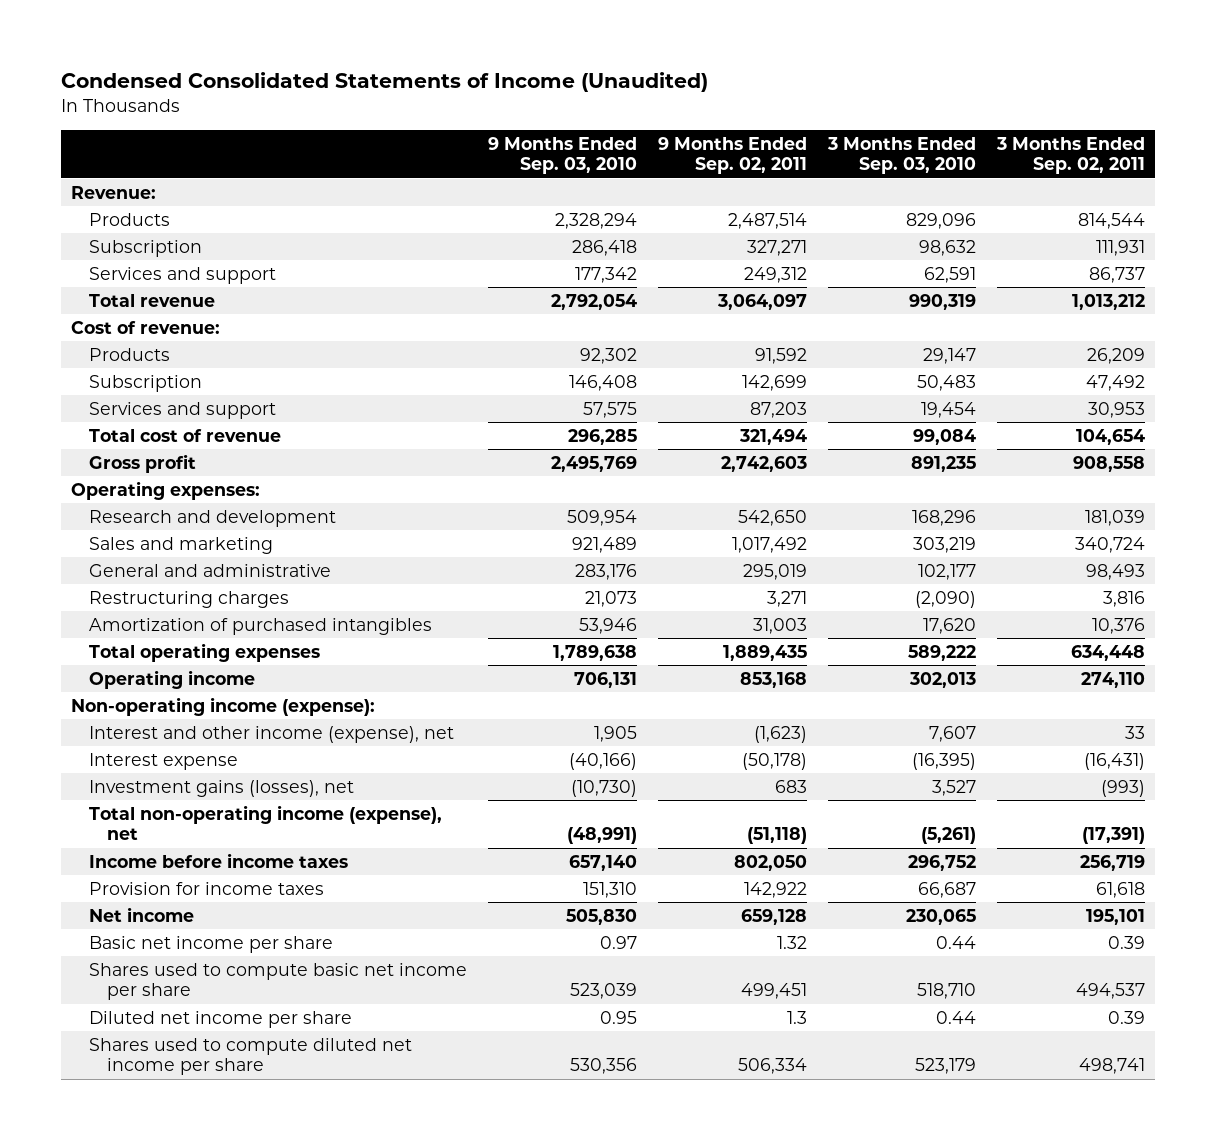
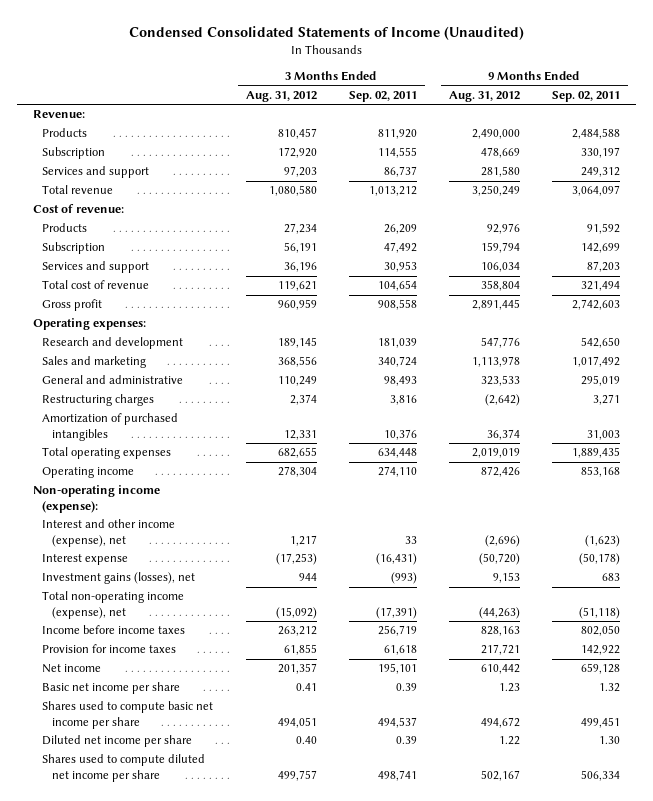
[488,136,638,175] 9 Months Ended Sep. 03, 2010 -> none
[826,136,976,175] 3 Months Ended Sep. 03, 2010 -> none
none -> [245,90,317,102] Aug. 31, 2012
none -> [448,90,520,102] Aug. 31, 2012
[727,212,807,229] 2,487,514 -> [572,128,621,140] 2,484,588
[1077,212,1145,229] 814,544 -> [377,129,417,140] 811,920
[746,239,807,256] 327,271 -> [581,147,621,159] 330,197
[1095,239,1145,256] 111,931 -> [377,147,417,159] 114,555
[786,1010,807,1024] 1.3 -> [599,736,621,745] 1.30

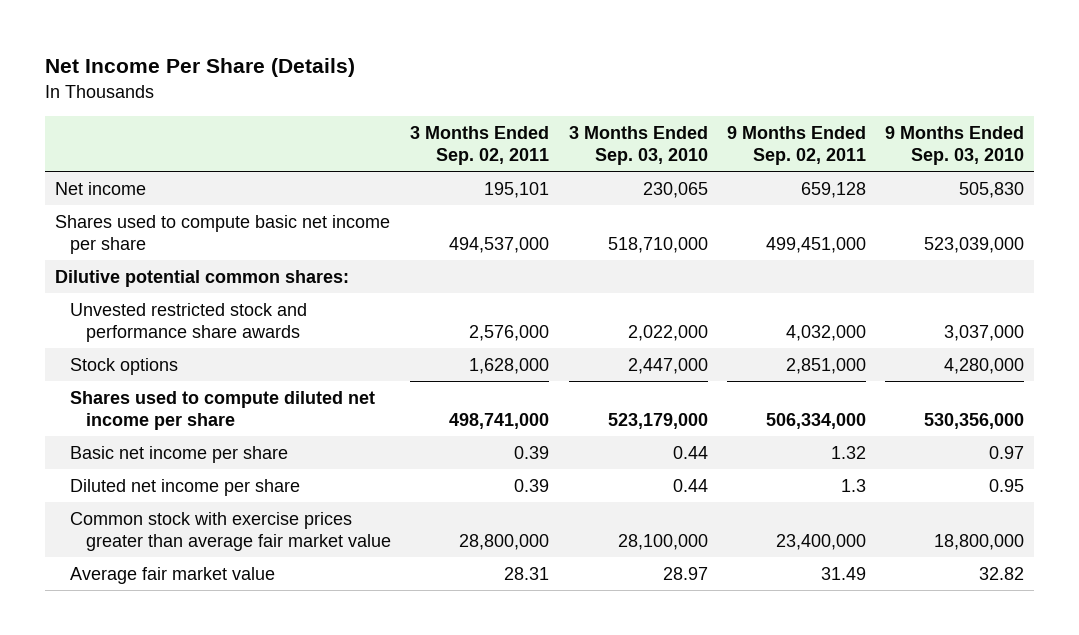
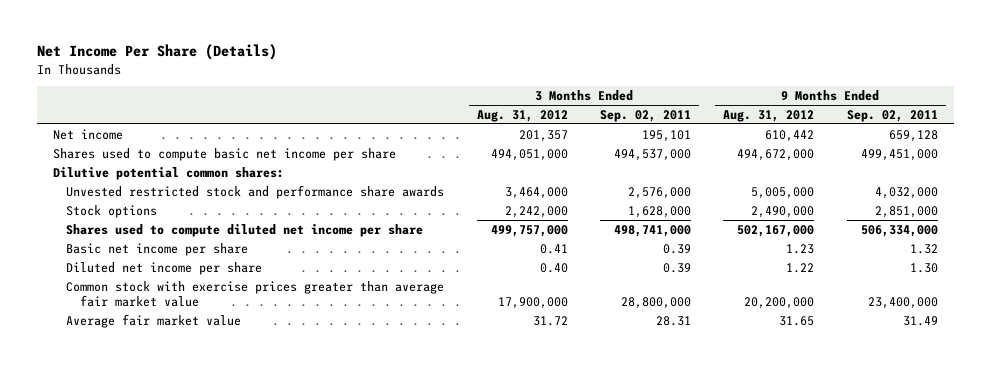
[568,125,708,166] 3 Months Ended Sep. 03, 2010 -> none
[885,125,1025,166] 9 Months Ended Sep. 03, 2010 -> none
none -> [476,109,568,122] Aug. 31, 2012
none -> [723,109,815,122] Aug. 31, 2012
[841,478,867,492] 1.3 -> [909,262,938,273] 1.30

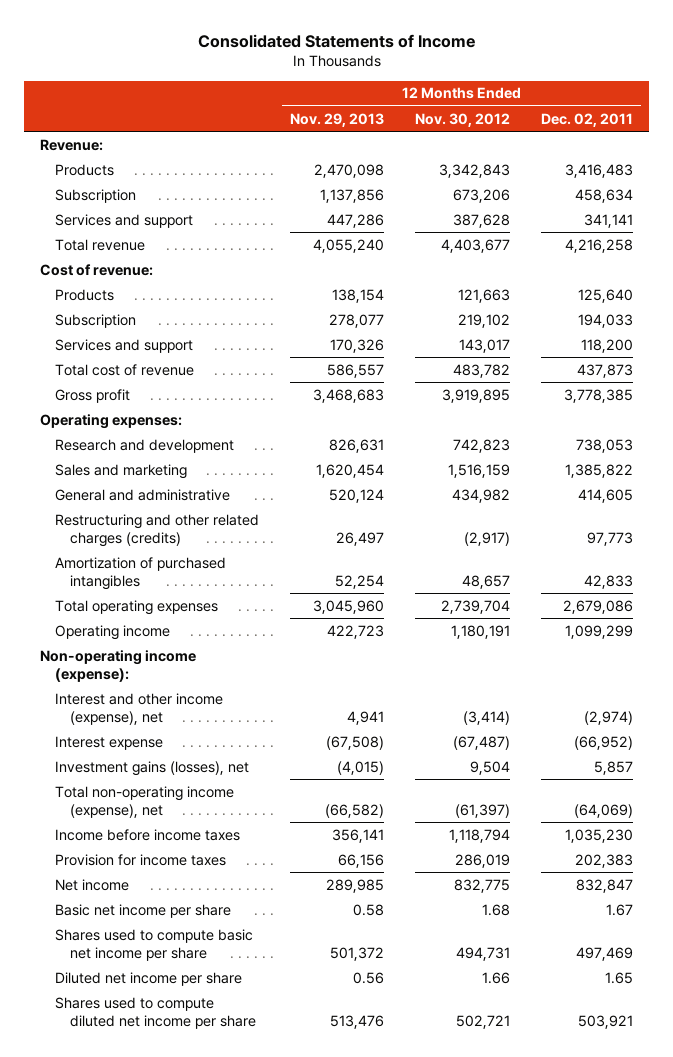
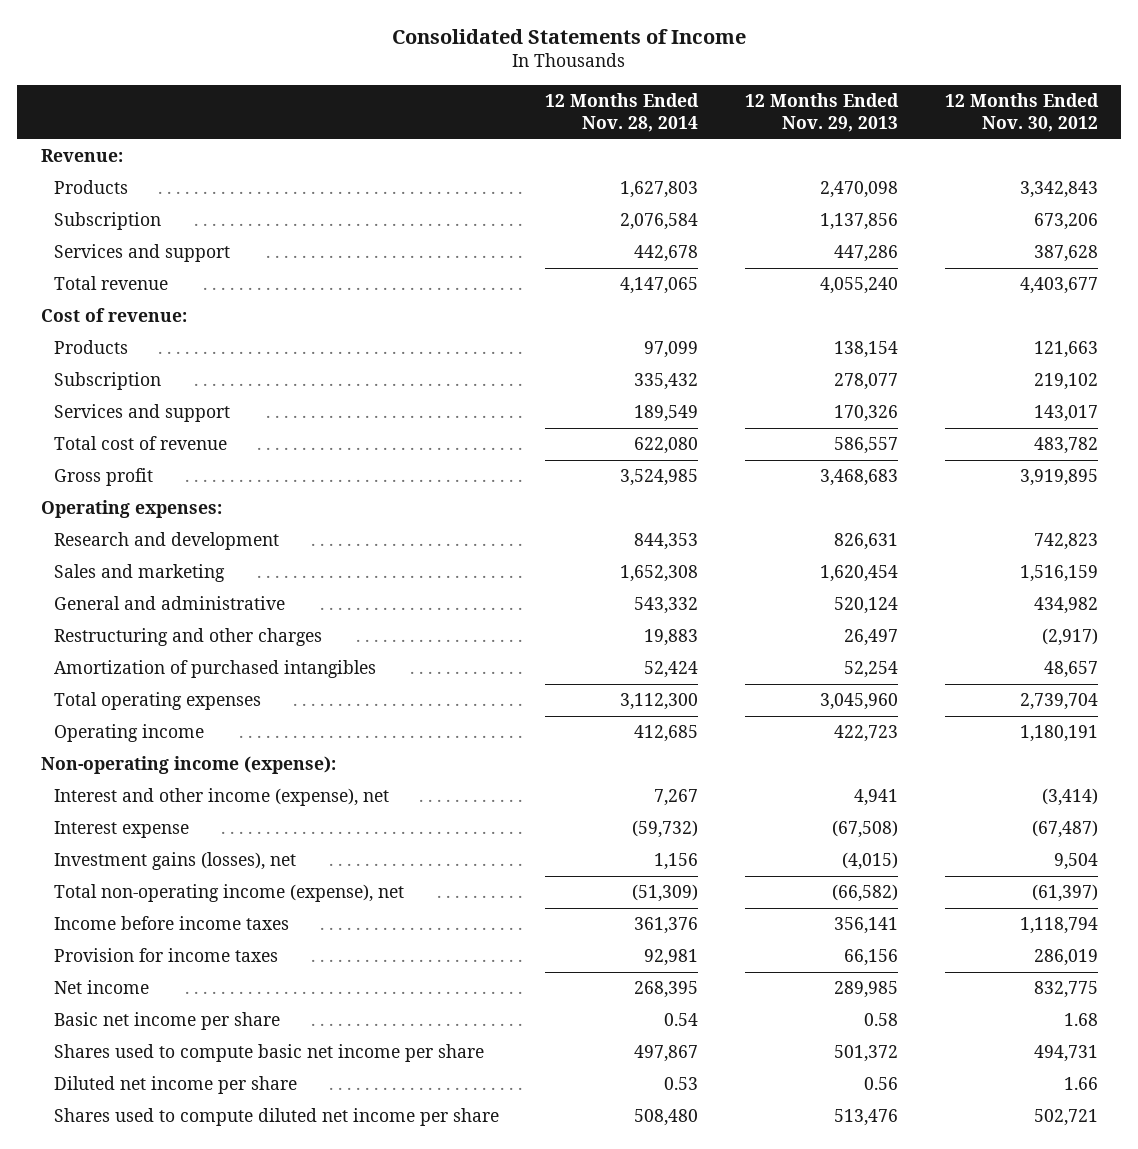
[541,112,634,127] Dec. 02, 2011 -> none
none -> [545,92,700,133] 12 Months Ended Nov. 28, 2014
[54,513,259,547] Restructuring and other related charges (credits) -> [53,628,322,647] Restructuring and other charges

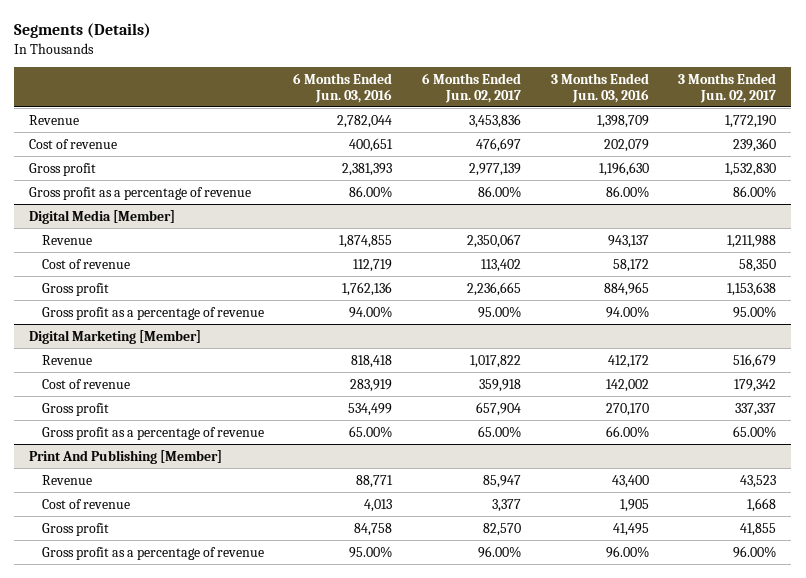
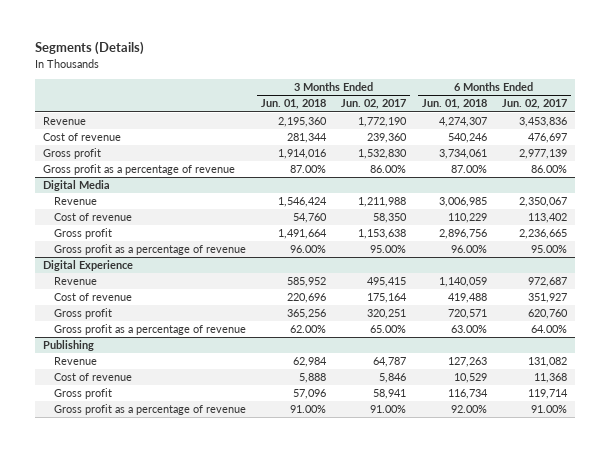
[293,72,393,103] 6 Months Ended Jun. 03, 2016 -> none
[550,72,649,103] 3 Months Ended Jun. 03, 2016 -> none
none -> [260,99,326,110] Jun. 01, 2018
none -> [421,99,487,110] Jun. 01, 2018
[29,209,176,224] Digital Media [Member] -> [42,180,110,192] Digital Media
[29,329,202,344] Digital Marketing [Member] -> none
[29,449,223,464] Print And Publishing [Member] -> none
none -> [42,260,133,272] Digital Experience
[470,354,522,368] 1,017,822 -> [528,277,568,288] 972,687
[733,353,777,368] 516,679 -> [367,277,407,288] 495,415
[479,378,522,392] 359,918 -> [528,293,568,304] 351,927
[734,378,777,392] 179,342 -> [367,293,408,304] 175,164
[476,401,522,416] 657,904 -> [528,309,569,320] 620,760
[735,402,777,416] 337,337 -> [367,309,407,320] 320,251
[478,425,522,438] 65.00% -> [531,325,568,334] 64.00%
none -> [42,340,94,352] Publishing
[483,474,522,488] 85,947 -> [528,357,568,368] 131,082
[740,474,777,488] 43,523 -> [373,357,407,368] 64,787
[492,498,522,512] 3,377 -> [534,373,568,384] 11,368
[747,497,777,512] 1,668 -> [379,373,407,384] 5,846
[483,522,522,536] 82,570 -> [528,389,569,400] 119,714
[740,522,777,536] 41,855 -> [373,389,407,400] 58,941
[478,545,522,558] 96.00% -> [531,405,568,414] 91.00%
[733,545,777,558] 96.00% -> [370,405,407,414] 91.00%

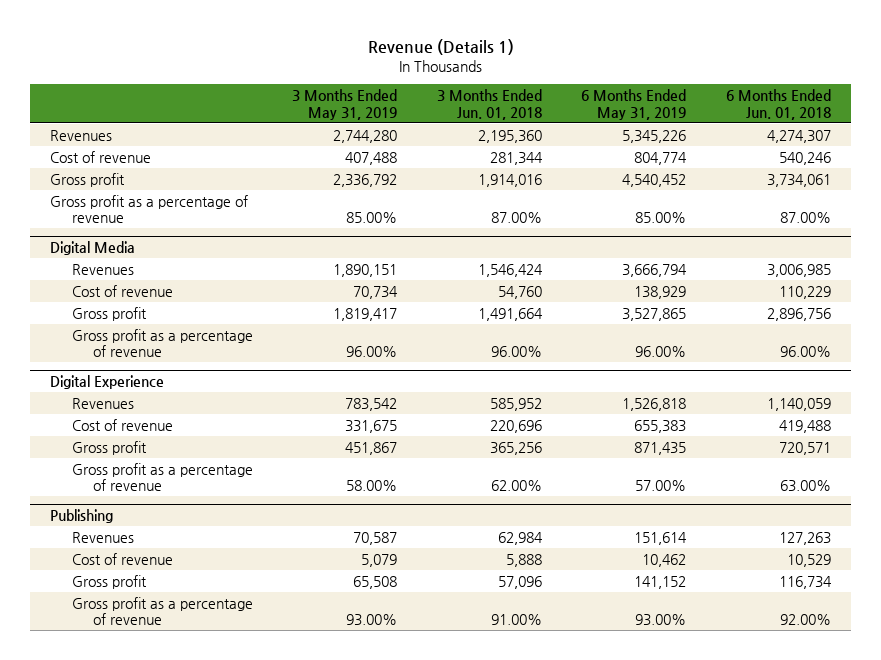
[35,41,145,56] Segments (Details) -> [367,38,514,55] Revenue (Details 1)
[341,99,407,110] Jun. 02, 2017 -> none
[502,99,568,110] Jun. 02, 2017 -> none
none -> [292,89,398,120] 3 Months Ended May 31, 2019
none -> [581,89,687,120] 6 Months Ended May 31, 2019
[42,117,86,126] Revenue -> [50,129,113,141] Revenues
[53,197,97,206] Revenue -> [71,263,134,275] Revenues
[53,277,97,286] Revenue -> [71,397,134,409] Revenues
[53,357,97,366] Revenue -> [71,531,134,543] Revenues

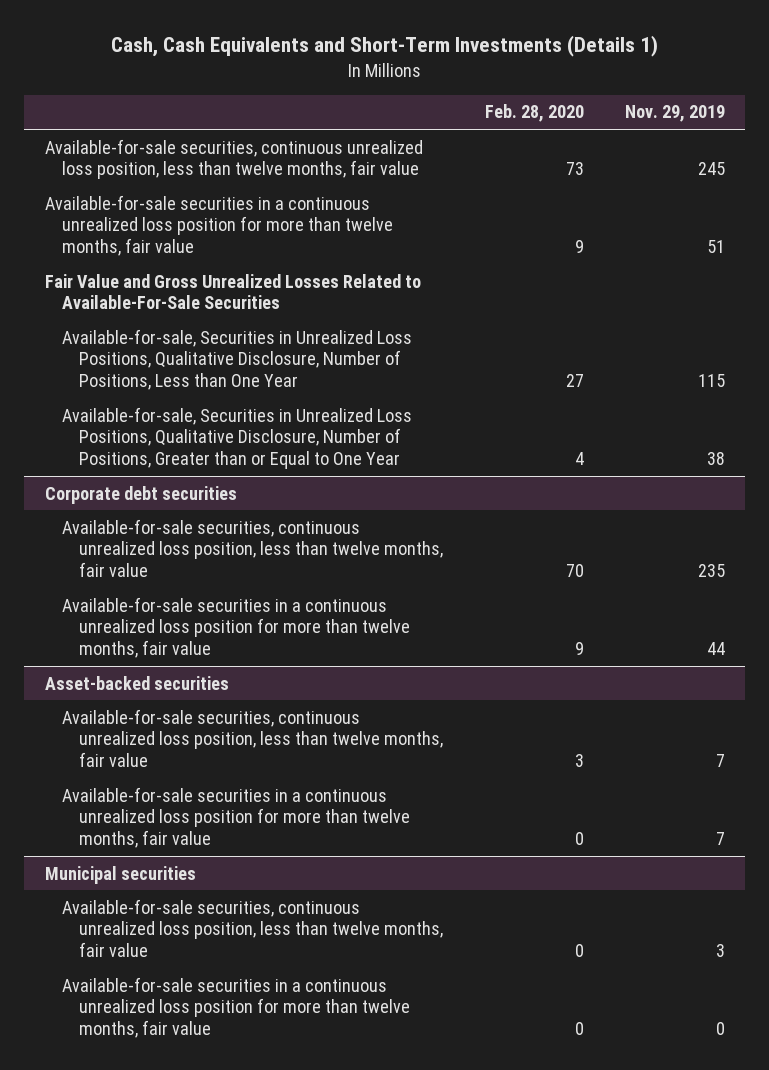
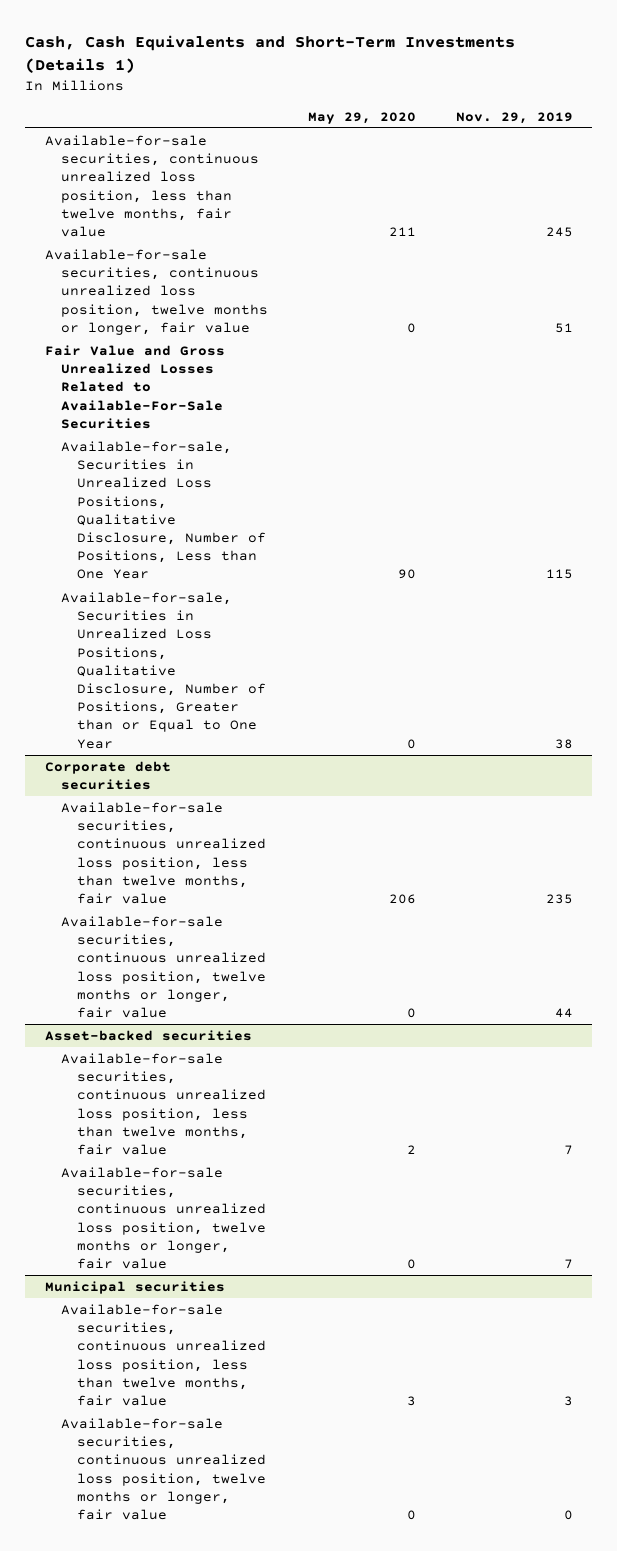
[484,104,584,123] Feb. 28, 2020 -> none
none -> [307,111,416,124] May 29, 2020
[44,194,394,257] Available-for-sale securities in a continuous unrealized loss position for more than twelve months, fair value -> [44,248,268,335] Available-for-sale securities, continuous unrealized loss position, twelve months or longer, fair value
[62,596,411,659] Available-for-sale securities in a continuous unrealized loss position for more than twelve months, fair value -> [60,915,267,1018] Available-for-sale securities, continuous unrealized loss position, twelve months or longer, fair value
[62,786,411,849] Available-for-sale securities in a continuous unrealized loss position for more than twelve months, fair value -> [60,1166,267,1269] Available-for-sale securities, continuous unrealized loss position, twelve months or longer, fair value
[62,976,411,1039] Available-for-sale securities in a continuous unrealized loss position for more than twelve months, fair value -> [60,1417,267,1520] Available-for-sale securities, continuous unrealized loss position, twelve months or longer, fair value

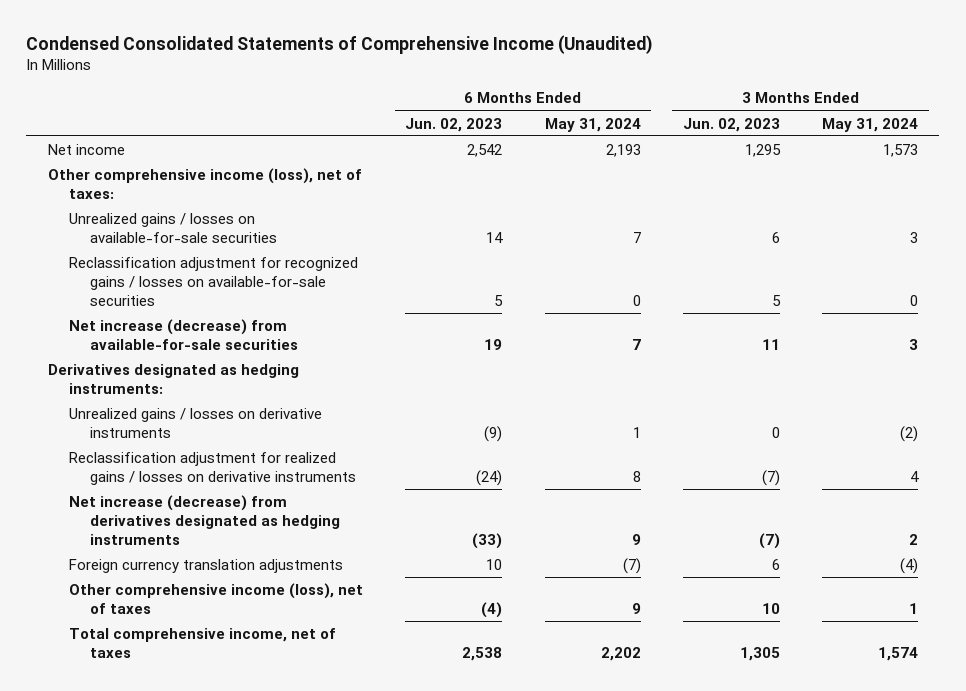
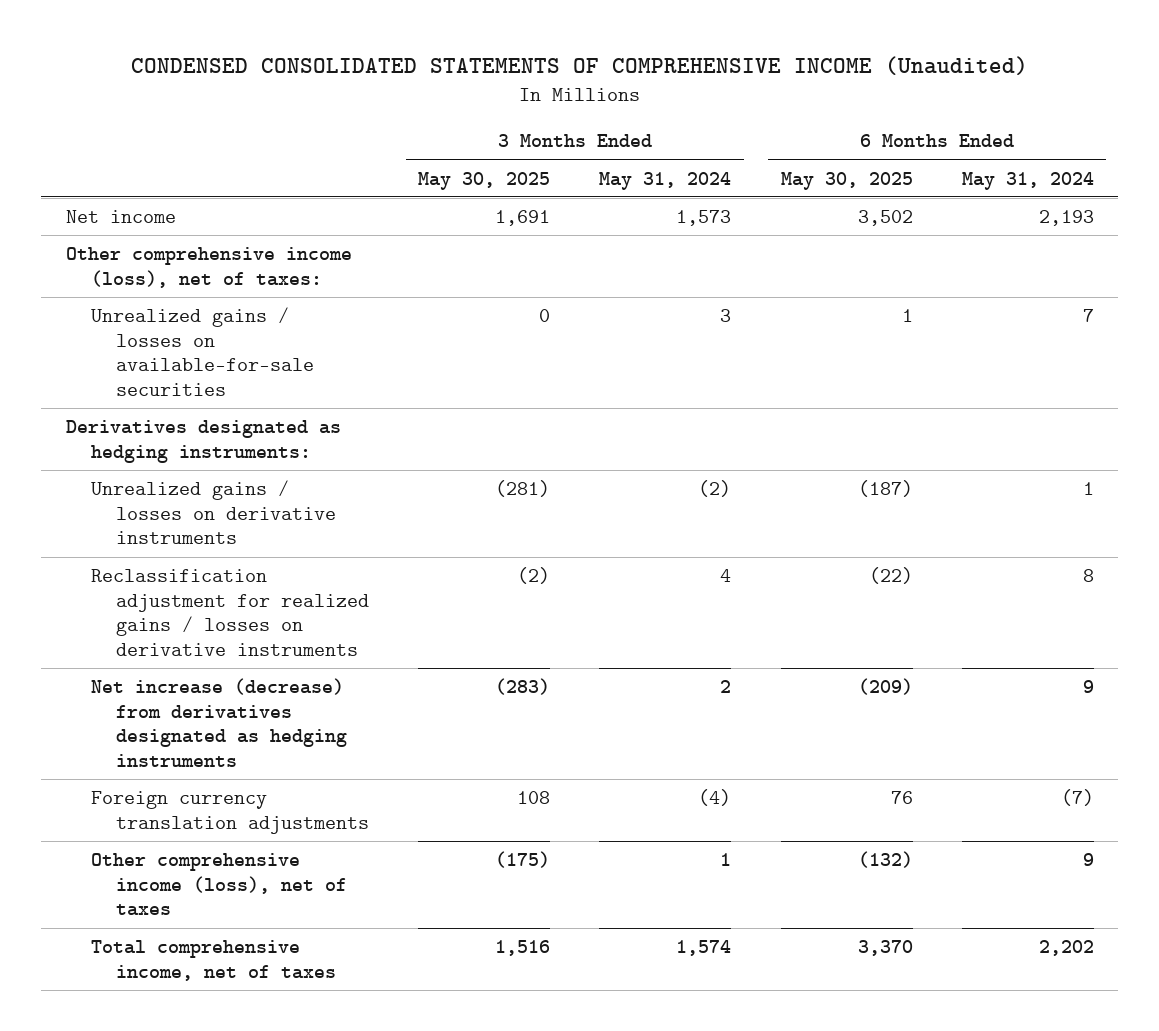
[26,34,654,54] Condensed Consolidated Statements of Comprehensive Income (Unaudited) -> [130,56,1028,76] CONDENSED CONSOLIDATED STATEMENTS OF COMPREHENSIVE INCOME (Unaudited)
[405,117,503,132] Jun. 02, 2023 -> none
[682,117,780,132] Jun. 02, 2023 -> none
none -> [418,171,551,190] May 30, 2025
none -> [780,171,913,190] May 30, 2025
[68,256,358,306] Reclassification adjustment for recognized gains / losses on available-for-sale securities -> none
[68,318,299,350] Net increase (decrease) from available-for-sale securities -> none

